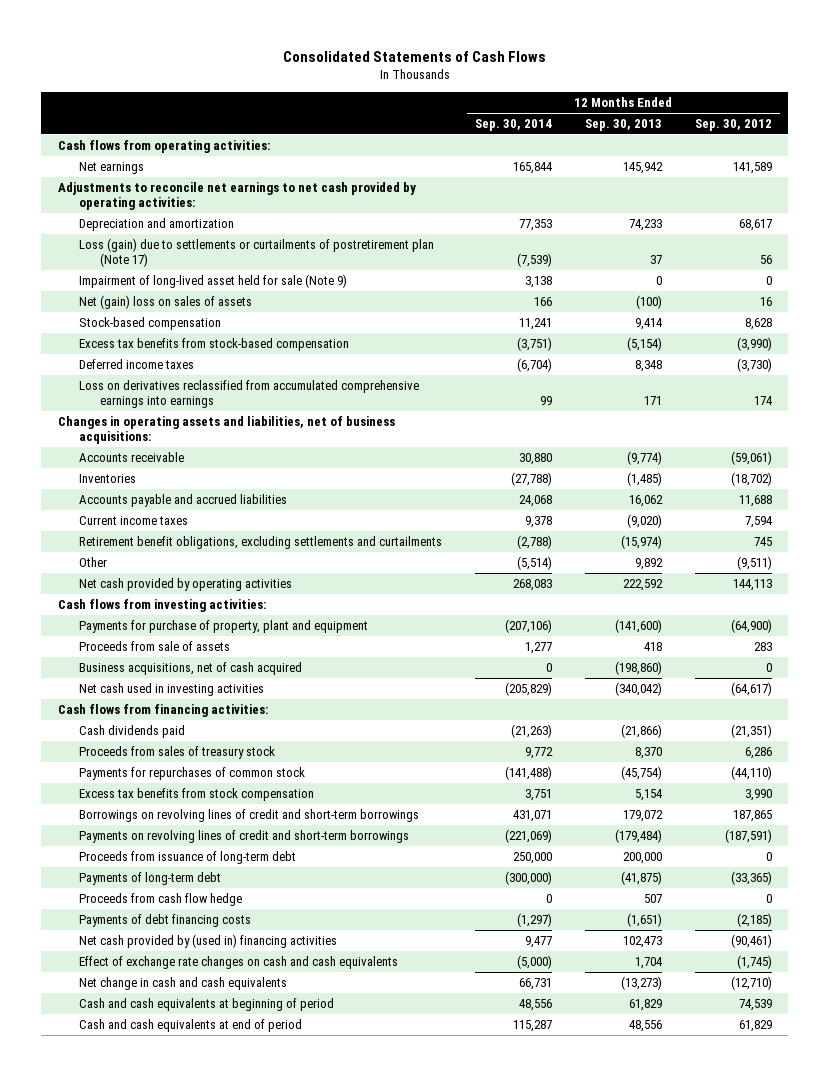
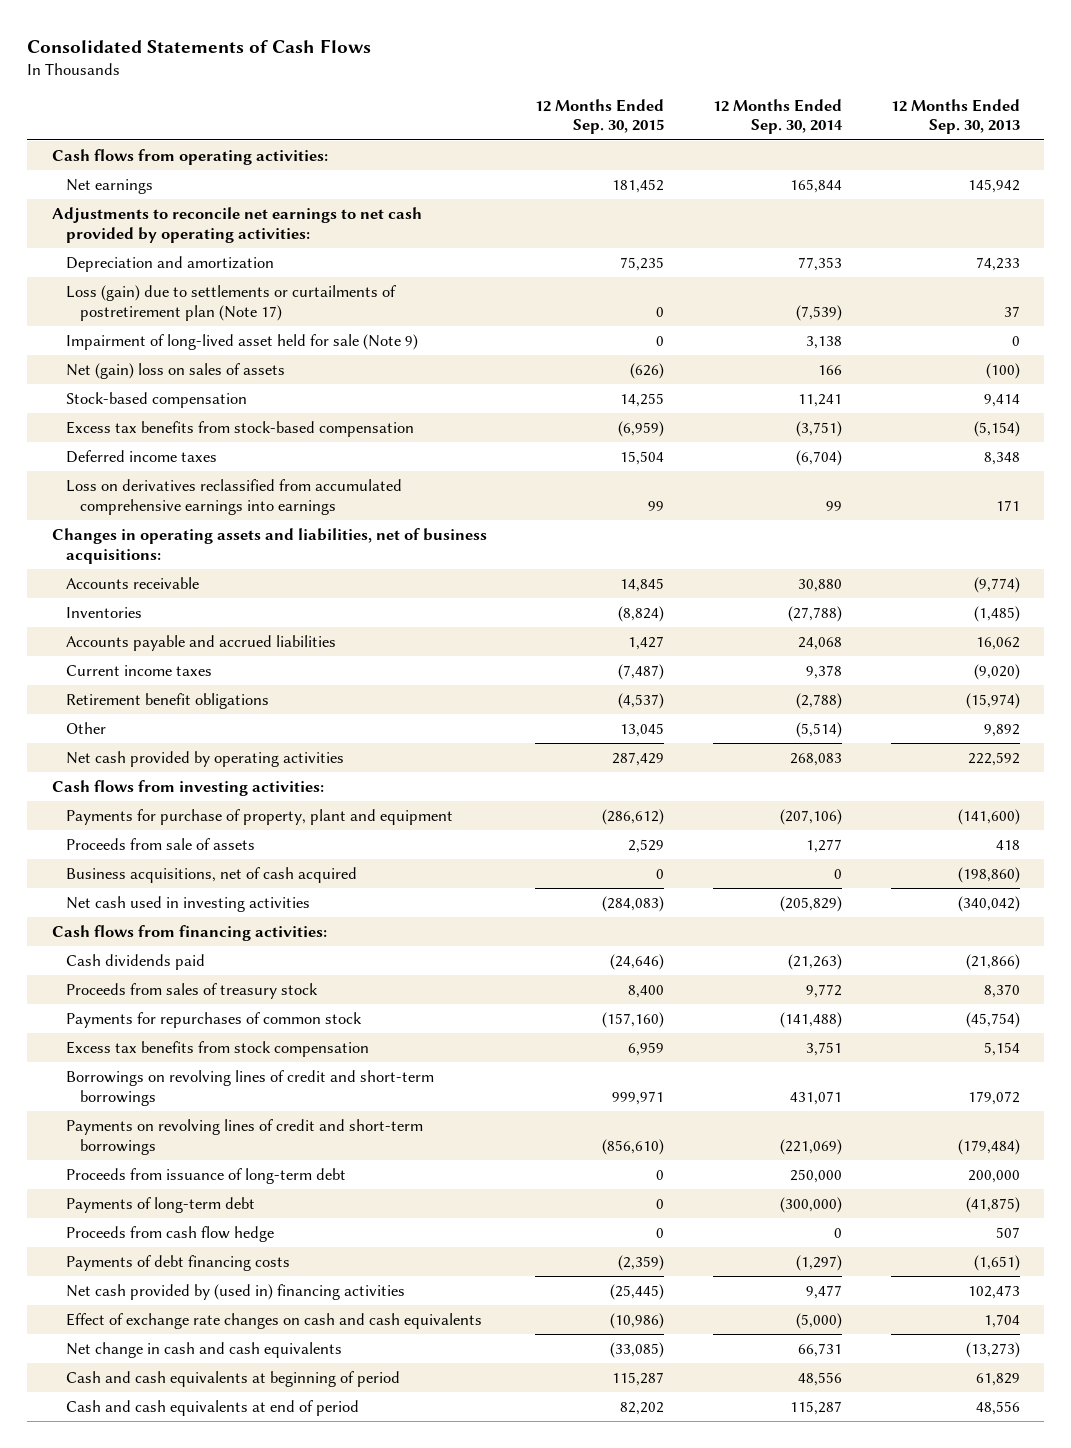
[694,119,772,132] Sep. 30, 2012 -> none
none -> [535,98,665,135] 12 Months Ended Sep. 30, 2015
[78,535,442,549] Retirement benefit obligations, excluding settlements and curtailments -> [65,692,269,709] Retirement benefit obligations

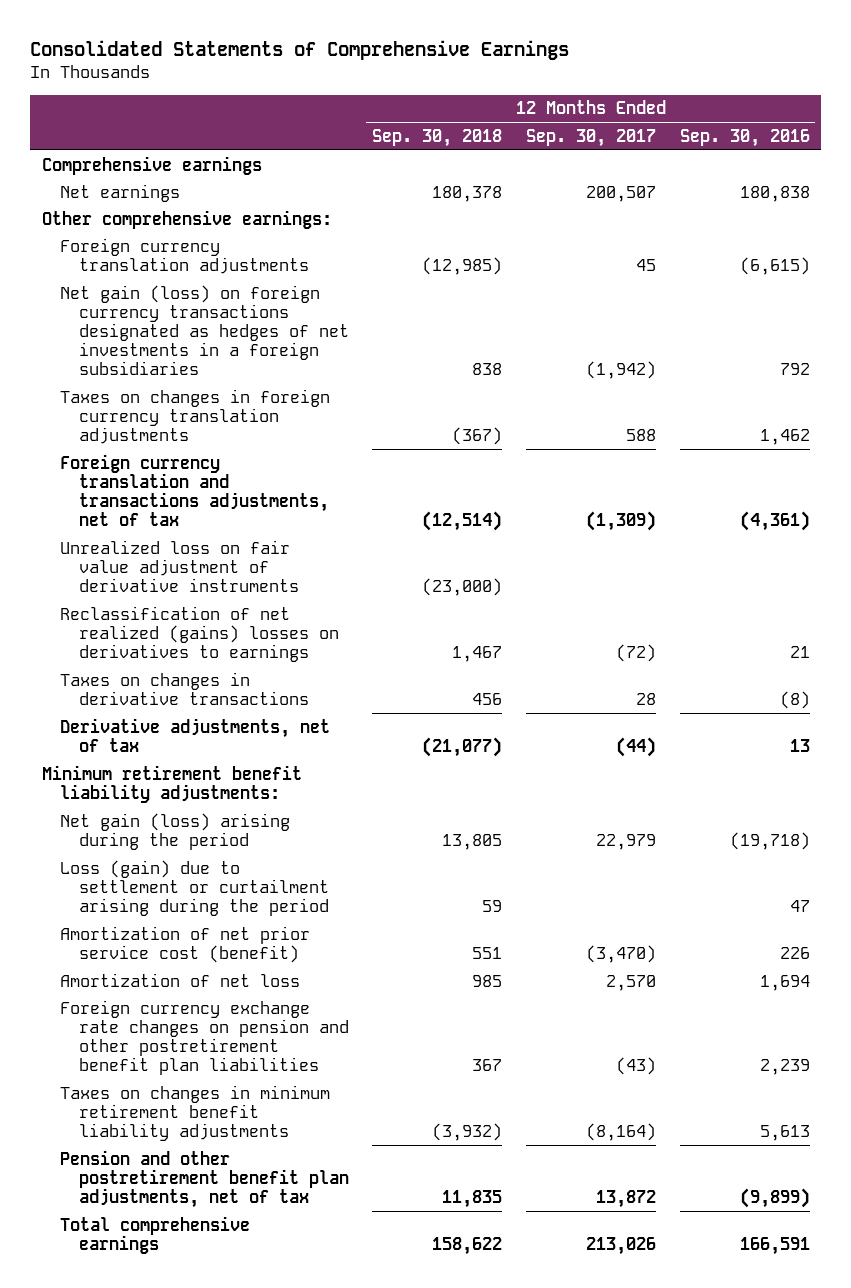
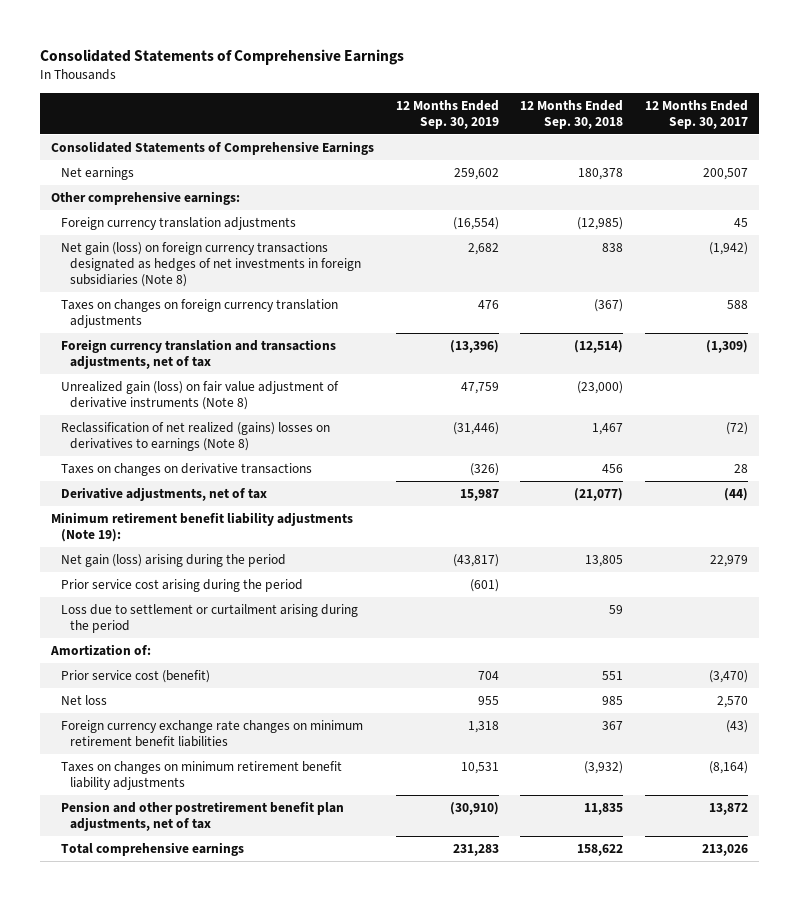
[679,128,810,147] Sep. 30, 2016 -> none
none -> [395,99,499,129] 12 Months Ended Sep. 30, 2019
[41,155,262,175] Comprehensive earnings -> none
none -> [50,140,374,155] Consolidated Statements of Comprehensive Earnings
[60,284,349,375] Net gain (loss) on foreign currency transactions designated as hedges of net investments in a foreign subsidiaries -> [60,241,362,287] Net gain (loss) on foreign currency transactions designated as hedges of net investments in foreign subsidiaries (Note 8)
[60,388,331,444] Taxes on changes in foreign currency translation adjustments -> [60,298,338,328] Taxes on changes on foreign currency translation adjustments
[60,539,299,592] Unrealized loss on fair value adjustment of derivative instruments -> [60,380,339,410] Unrealized gain (loss) on fair value adjustment of derivative instruments (Note 8)
[60,605,339,662] Reclassification of net realized (gains) losses on derivatives to earnings -> [60,421,330,451] Reclassification of net realized (gains) losses on derivatives to earnings (Note 8)
[60,671,309,705] Taxes on changes in derivative transactions -> [60,462,312,476] Taxes on changes on derivative transactions
[41,764,302,803] Minimum retirement benefit liability adjustments: -> [50,511,353,542] Minimum retirement benefit liability adjustments (Note 19):
none -> [60,578,303,592] Prior service cost arising during the period
[60,859,329,916] Loss (gain) due to settlement or curtailment arising during the period -> [60,603,358,633] Loss due to settlement or curtailment arising during the period
none -> [49,643,151,656] Amortization of:
[60,925,311,963] Amortization of net prior service cost (benefit) -> [60,669,210,683] Prior service cost (benefit)
[60,972,301,987] Amortization of net loss -> [60,694,107,705] Net loss
[60,999,349,1075] Foreign currency exchange rate changes on pension and other postretirement benefit plan liabilities -> [60,719,363,747] Foreign currency exchange rate changes on minimum retirement benefit liabilities
[60,1084,331,1141] Taxes on changes in minimum retirement benefit liability adjustments -> [60,760,342,790] Taxes on changes on minimum retirement benefit liability adjustments

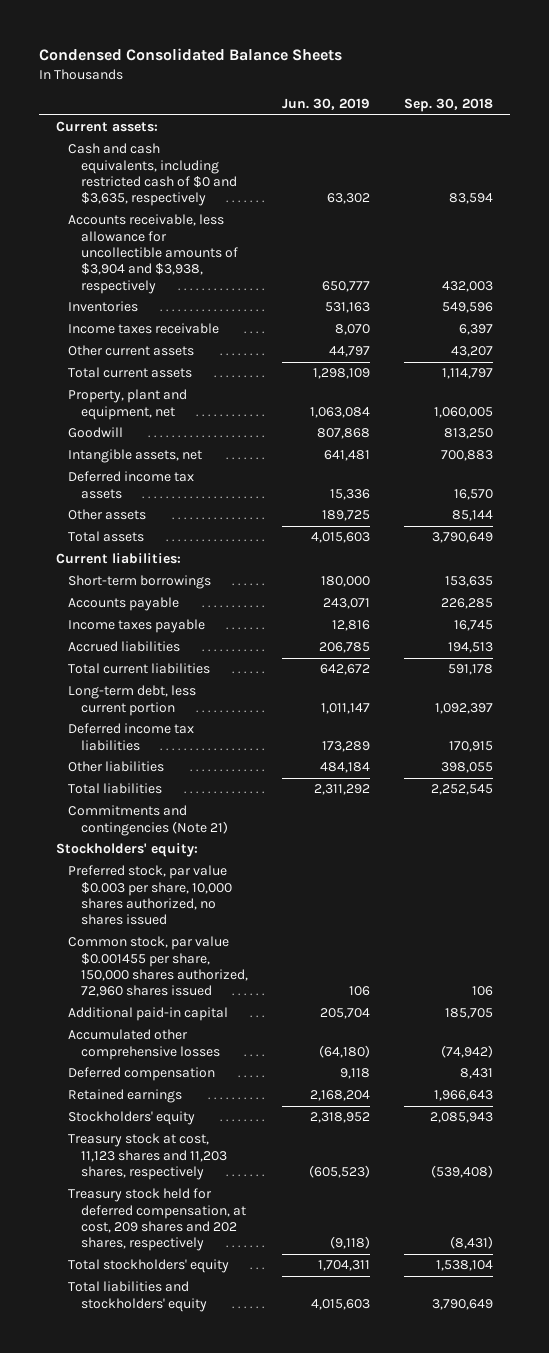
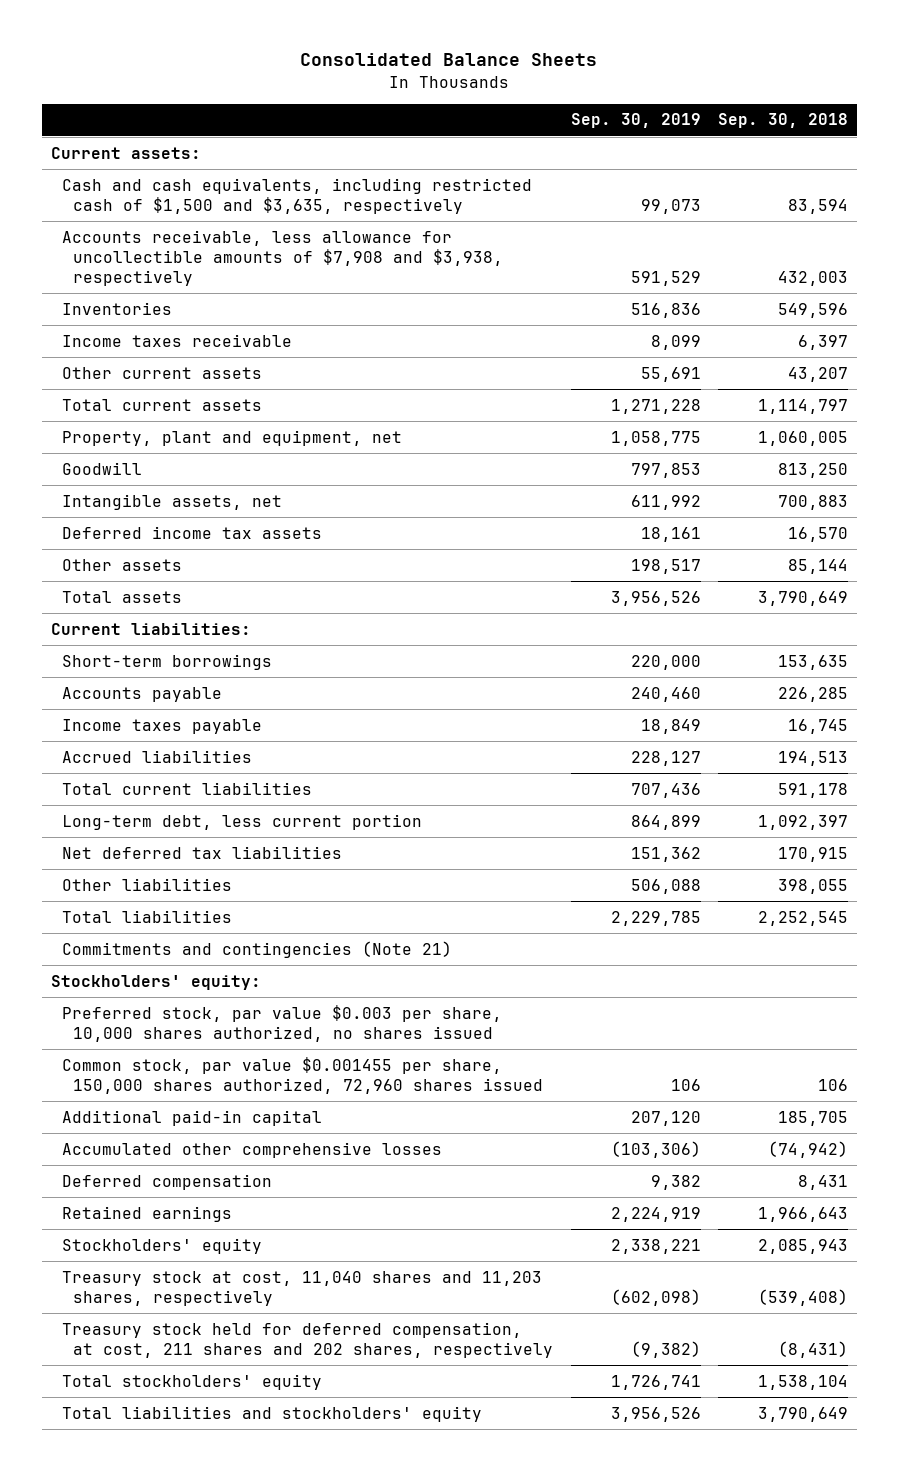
[38,48,342,62] Condensed Consolidated Balance Sheets -> [300,53,598,67] Consolidated Balance Sheets
[281,98,370,111] Jun. 30, 2019 -> none
none -> [570,113,701,129] Sep. 30, 2019
[68,143,237,207] Cash and cash equivalents, including restricted cash of $0 and $3,635, respectively -> [61,177,532,214] Cash and cash equivalents, including restricted cash of $1,500 and $3,635, respectively
[68,214,238,294] Accounts receivable, less allowance for uncollectible amounts of $3,904 and $3,938, respectively -> [61,229,504,286] Accounts receivable, less allowance for uncollectible amounts of $7,908 and $3,938, respectively
[68,723,195,751] Deferred income tax liabilities -> [61,845,342,859] Net deferred tax liabilities
[68,1133,227,1180] Treasury stock at cost, 11,123 shares and 11,203 shares, respectively -> [61,1270,542,1306] Treasury stock at cost, 11,040 shares and 11,203 shares, respectively
[68,1188,246,1252] Treasury stock held for deferred compensation, at cost, 209 shares and 202 shares, respectively -> [61,1321,554,1358] Treasury stock held for deferred compensation, at cost, 211 shares and 202 shares, respectively

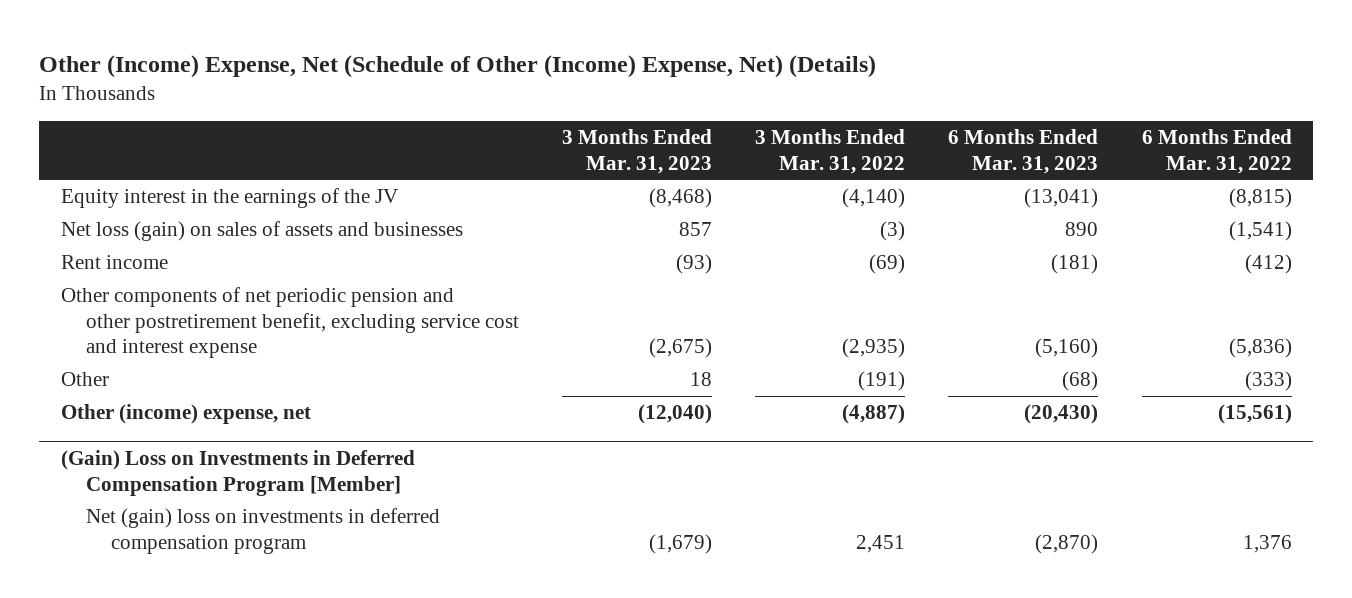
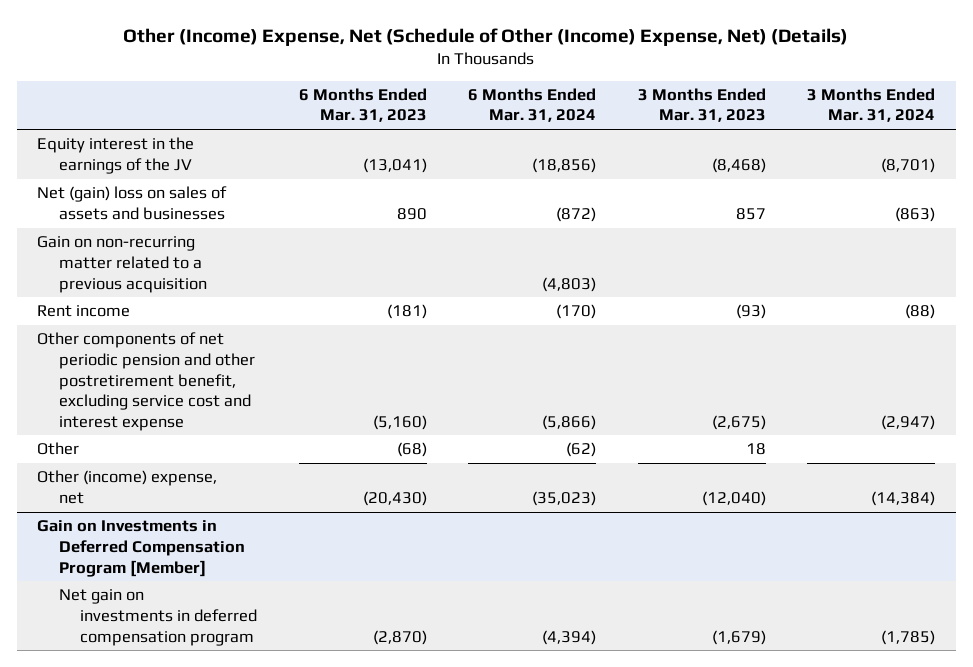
[755,129,906,174] 3 Months Ended Mar. 31, 2022 -> none
[1141,129,1292,174] 6 Months Ended Mar. 31, 2022 -> none
none -> [468,87,597,123] 6 Months Ended Mar. 31, 2024
none -> [807,87,936,123] 3 Months Ended Mar. 31, 2024
[60,221,463,242] Net loss (gain) on sales of assets and businesses -> [37,186,228,220] Net (gain) loss on sales of assets and businesses
none -> [37,236,207,293] Gain on non-recurring matter related to a previous acquisition
[60,450,415,496] (Gain) Loss on Investments in Deferred Compensation Program [Member] -> [37,520,245,577] Gain on Investments in Deferred Compensation Program [Member]
[85,508,440,554] Net (gain) loss on investments in deferred compensation program -> [58,589,258,646] Net gain on investments in deferred compensation program

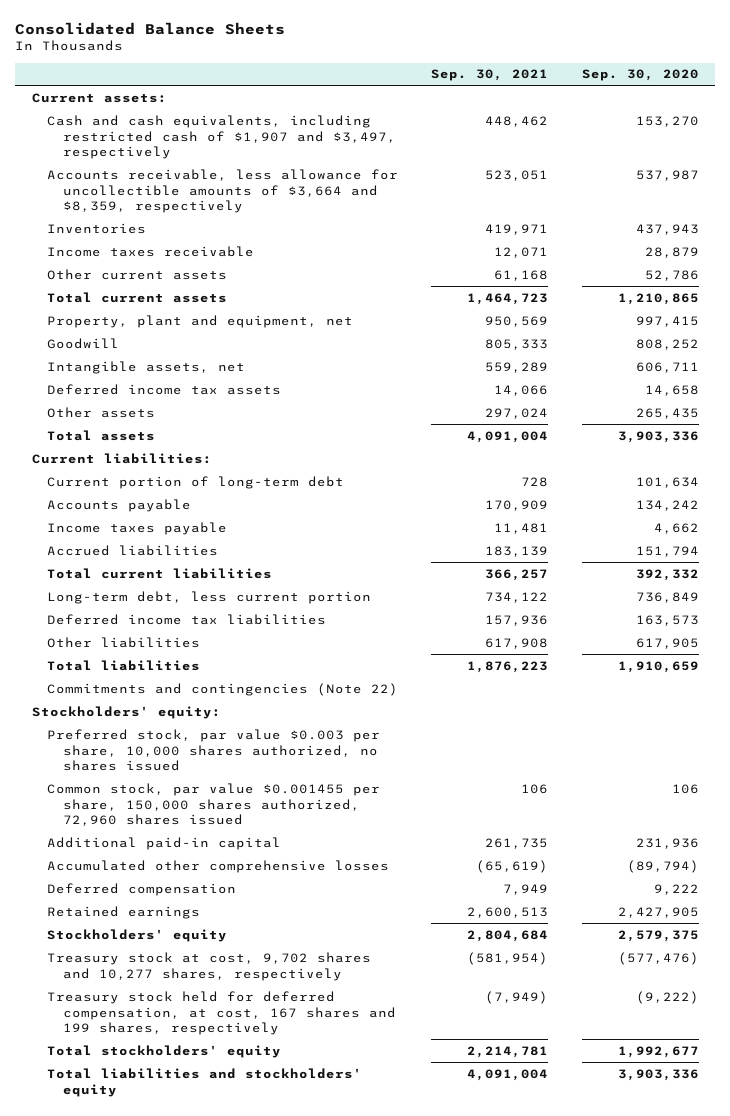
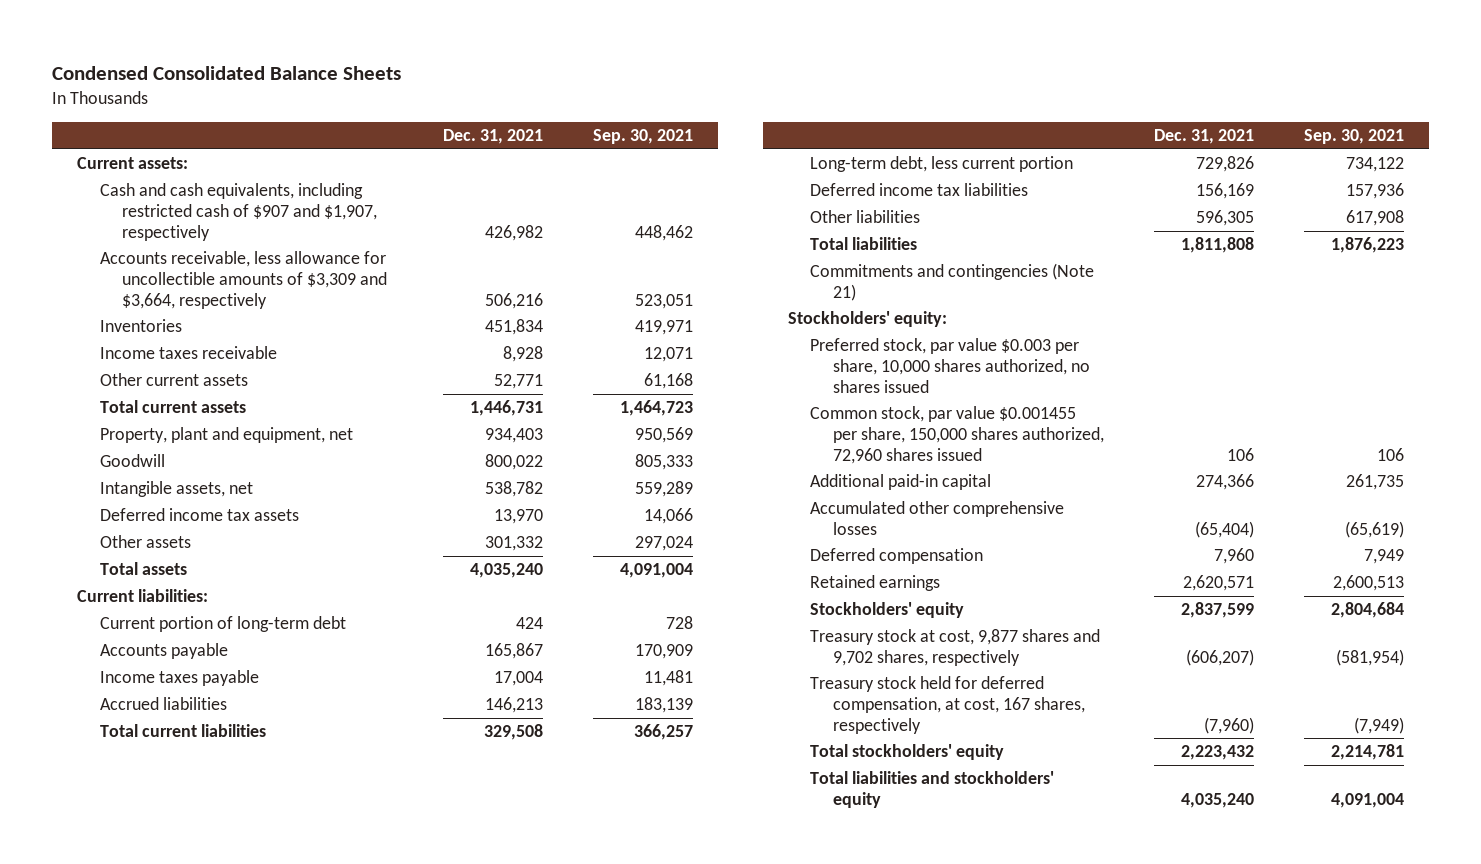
[14,21,285,35] Consolidated Balance Sheets -> [52,66,402,81] Condensed Consolidated Balance Sheets
[581,69,699,82] Sep. 30, 2020 -> none
none -> [443,128,544,144] Dec. 31, 2021
[47,114,396,160] Cash and cash equivalents, including restricted cash of $1,907 and $3,497, respectively -> [99,183,378,241] Cash and cash equivalents, including restricted cash of $907 and $1,907, respectively
[47,168,399,214] Accounts receivable, less allowance for uncollectible amounts of $3,664 and $8,359, respectively -> [99,251,388,309] Accounts receivable, less allowance for uncollectible amounts of $3,309 and $3,664, respectively
[47,682,399,696] Commitments and contingencies (Note 22) -> [810,263,1095,301] Commitments and contingencies (Note 21)
[47,951,372,981] Treasury stock at cost, 9,702 shares and 10,277 shares, respectively -> [810,629,1101,666] Treasury stock at cost, 9,877 shares and 9,702 shares, respectively
[47,990,396,1036] Treasury stock held for deferred compensation, at cost, 167 shares and 199 shares, respectively -> [810,676,1085,734] Treasury stock held for deferred compensation, at cost, 167 shares, respectively

